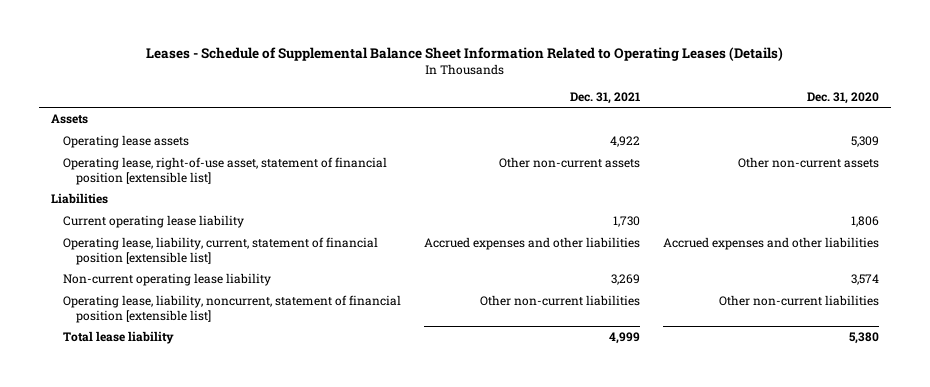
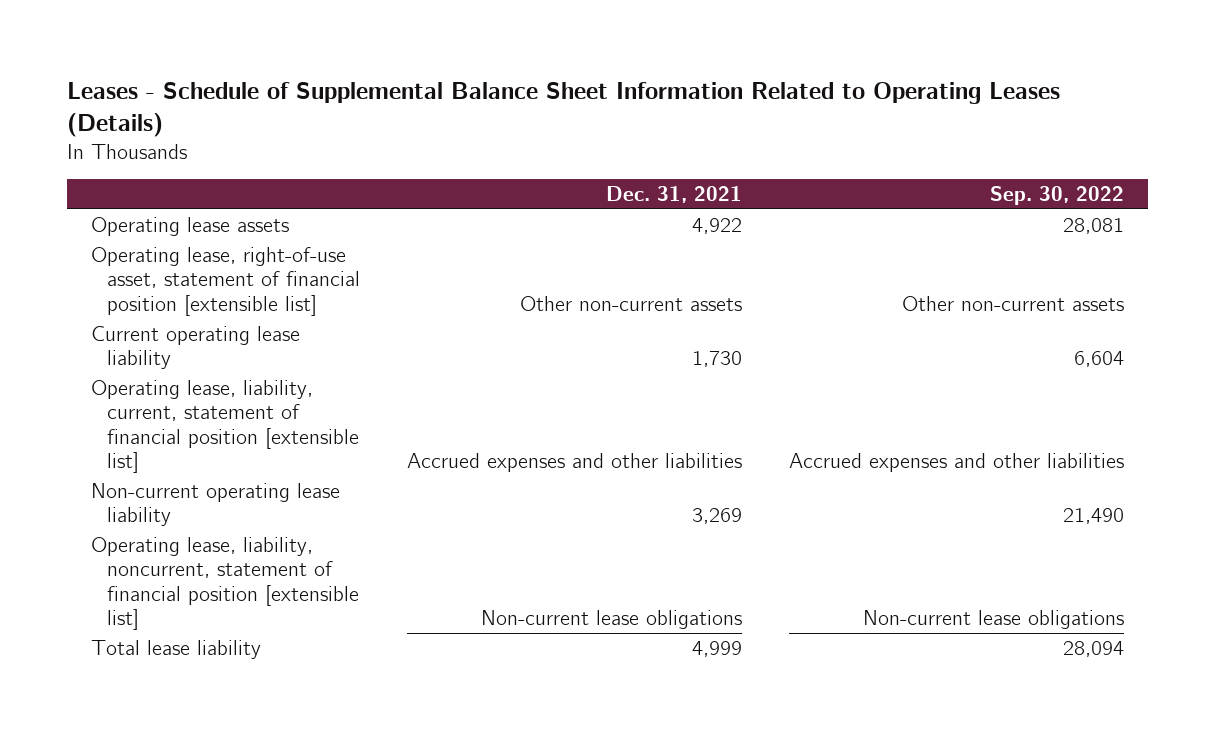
[807,91,880,104] Dec. 31, 2020 -> none
none -> [990,186,1125,206] Sep. 30, 2022
[50,114,88,125] Assets -> none
[50,193,108,205] Liabilities -> none
[480,295,641,307] Other non-current liabilities -> [481,610,743,630] Non-current lease obligations

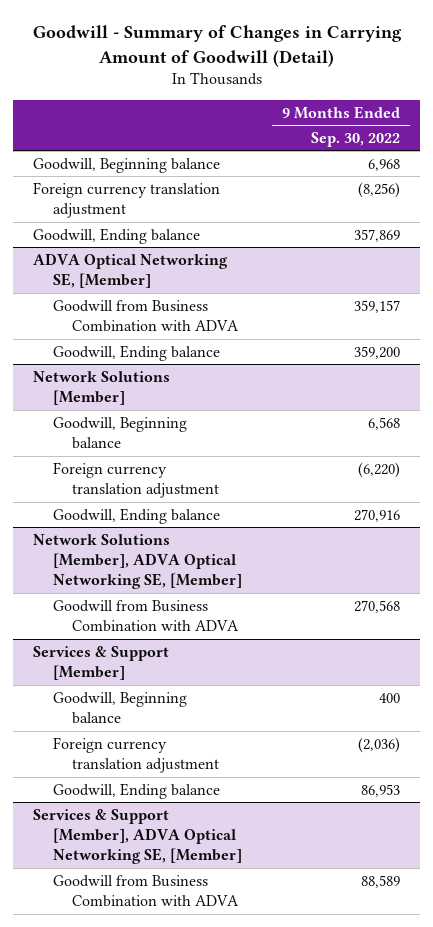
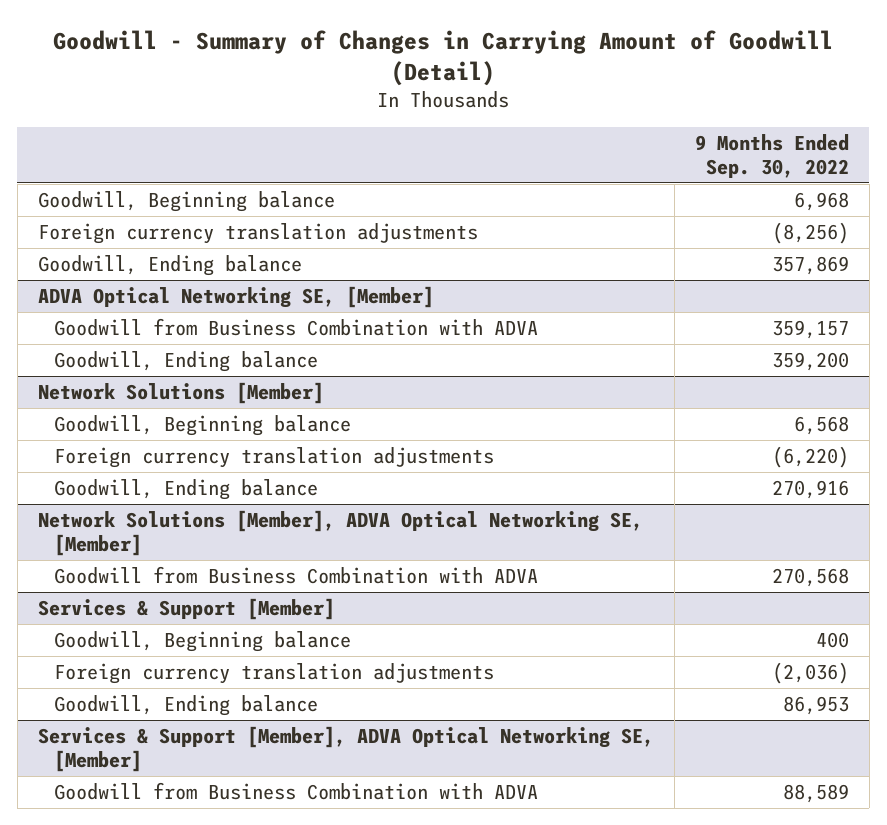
[33,181,221,219] Foreign currency translation adjustment -> [37,223,478,245] Foreign currency translation adjustments
[52,461,219,499] Foreign currency translation adjustment -> [54,447,495,469] Foreign currency translation adjustments
[52,736,219,774] Foreign currency translation adjustment -> [54,663,495,685] Foreign currency translation adjustments

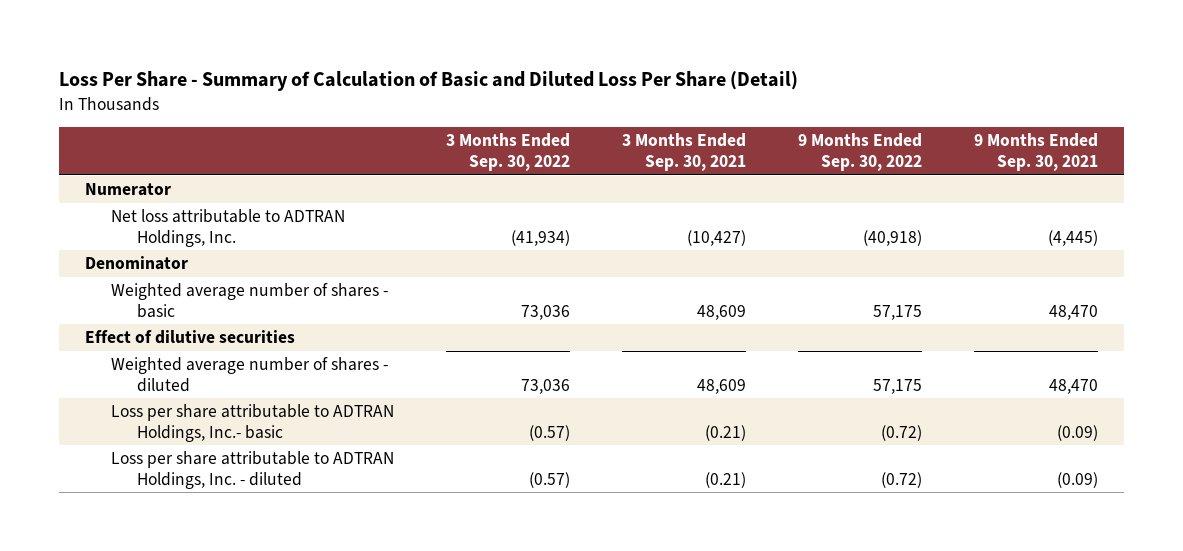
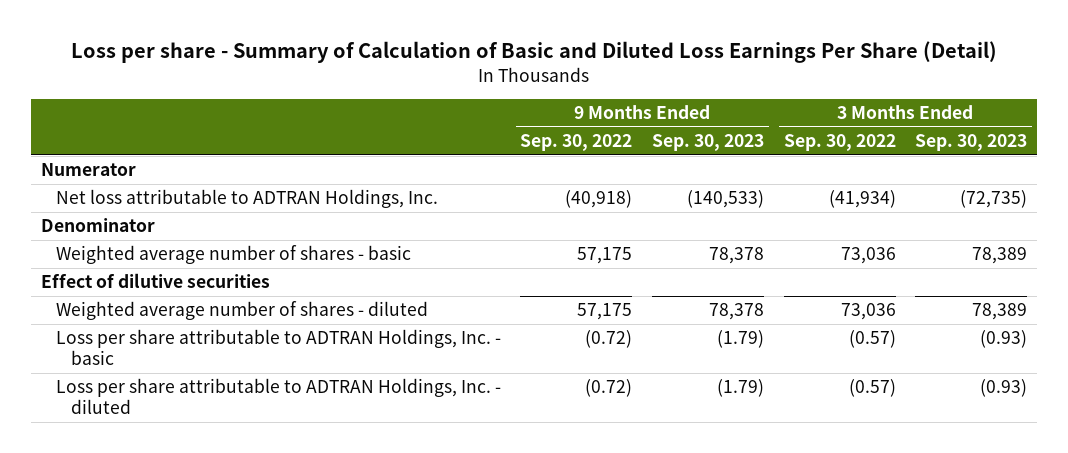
[58,71,798,92] Loss Per Share - Summary of Calculation of Basic and Diluted Loss Per Share (Detail) -> [70,40,997,63] Loss per share - Summary of Calculation of Basic and Diluted Loss Earnings Per Share (Detail)
[621,133,746,171] 3 Months Ended Sep. 30, 2021 -> none
[974,133,1099,171] 9 Months Ended Sep. 30, 2021 -> none
none -> [652,134,765,152] Sep. 30, 2023
none -> [915,134,1028,152] Sep. 30, 2023
[110,404,394,442] Loss per share attributable to ADTRAN Holdings, Inc.- basic -> [55,329,501,366] Loss per share attributable to ADTRAN Holdings, Inc. - basic

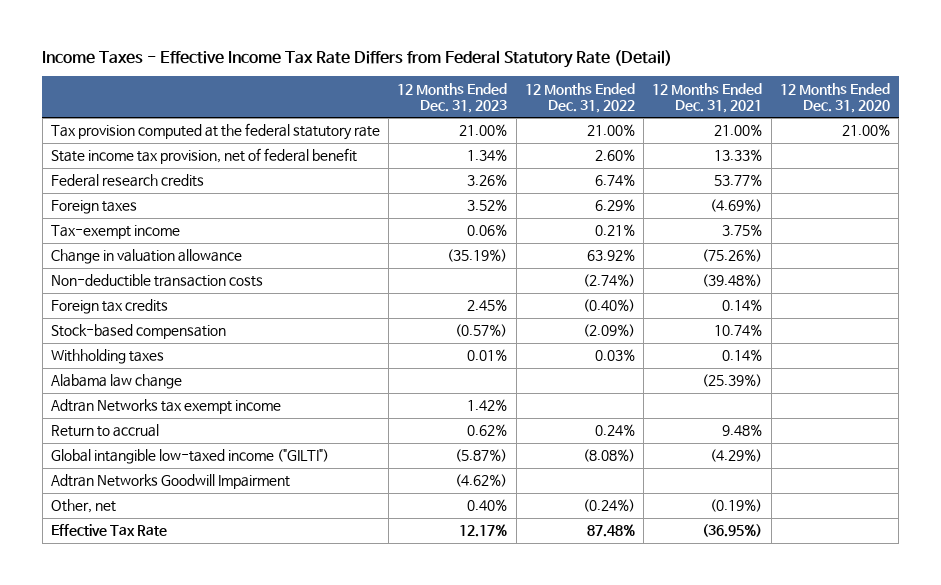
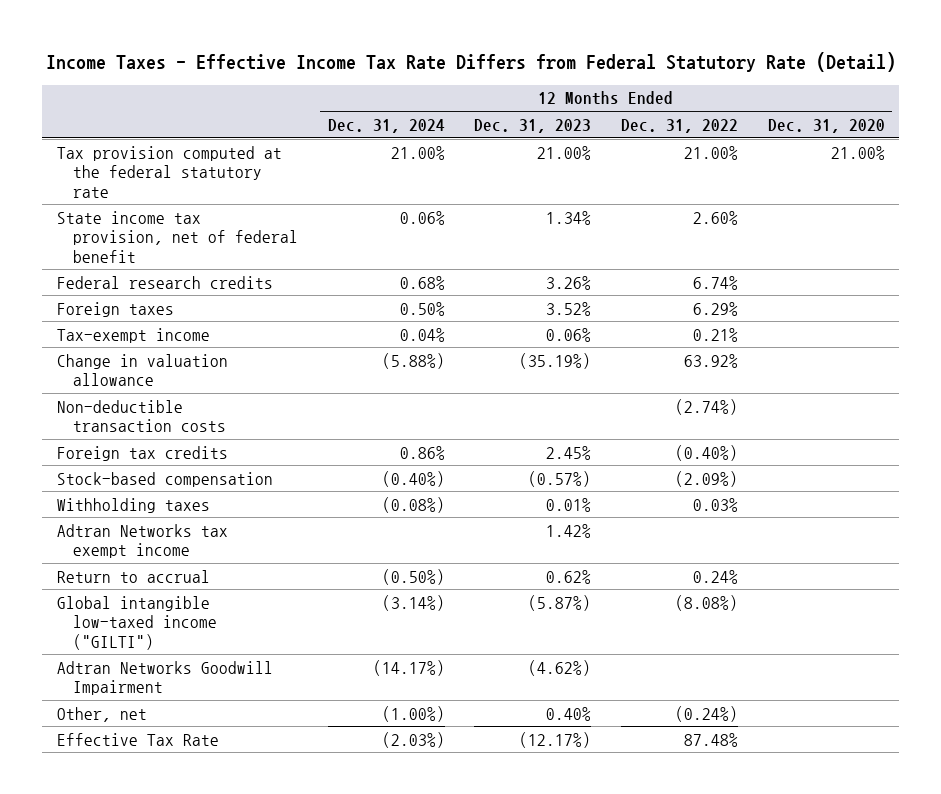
[652,82,763,113] 12 Months Ended Dec. 31, 2021 -> none
none -> [327,118,445,133] Dec. 31, 2024
[50,374,182,390] Alabama law change -> none
[459,524,508,538] 12.17% -> [519,731,592,748] (12.17%)

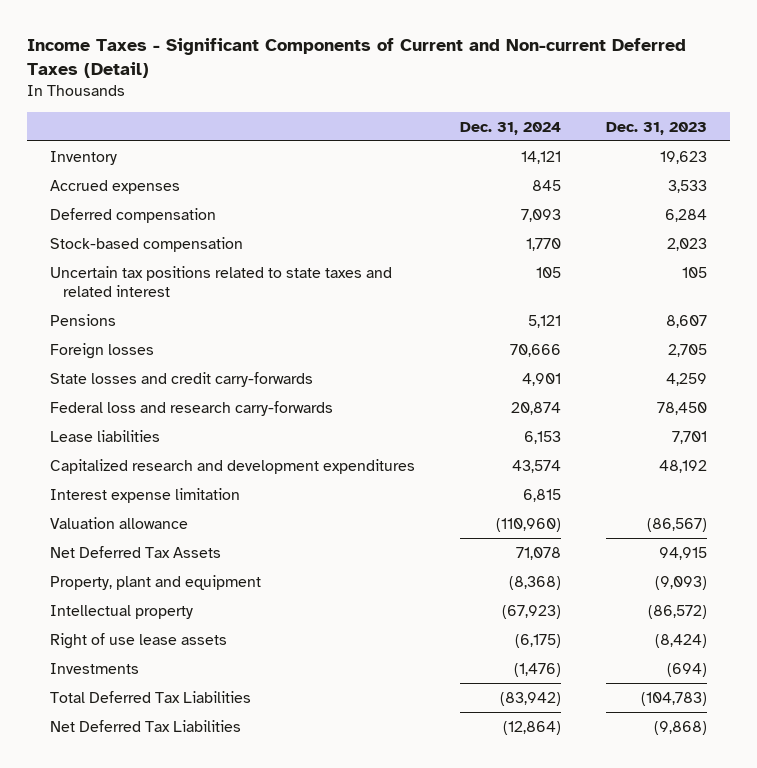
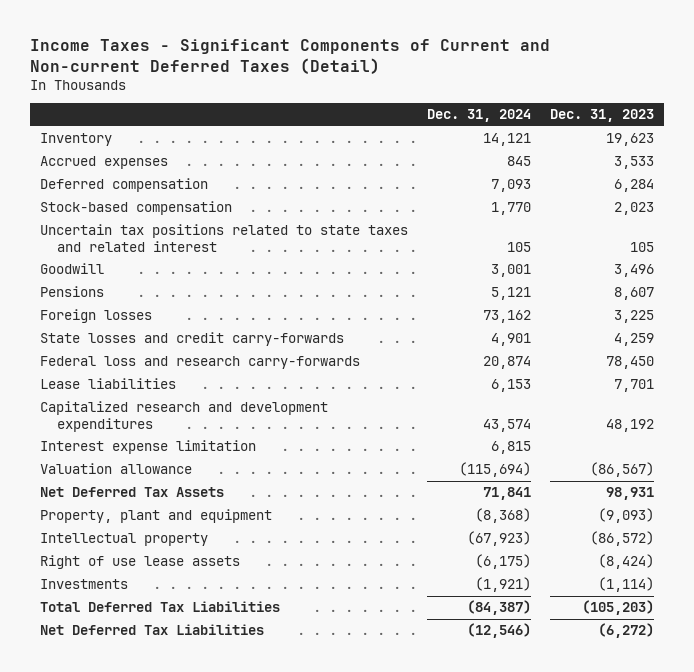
none -> [39,263,104,275] Goodwill
[509,343,561,357] 70,666 -> [482,310,531,324] 73,162
[668,343,708,357] 2,705 -> [614,310,655,324] 3,225
[495,517,561,532] (110,960) -> [458,462,531,478] (115,694)
[515,546,561,560] 71,078 -> [482,487,531,501] 71,841
[659,546,708,560] 94,915 -> [606,487,655,501] 98,931
[513,662,561,677] (1,476) -> [474,577,531,593] (1,921)
[667,662,708,677] (694) -> [598,577,655,593] (1,114)
[499,691,561,706] (83,942) -> [466,600,531,616] (84,387)
[641,691,708,706] (104,783) -> [582,600,655,616] (105,203)
[502,720,561,735] (12,864) -> [466,623,531,639] (12,546)
[654,720,708,735] (9,868) -> [598,623,655,639] (6,272)

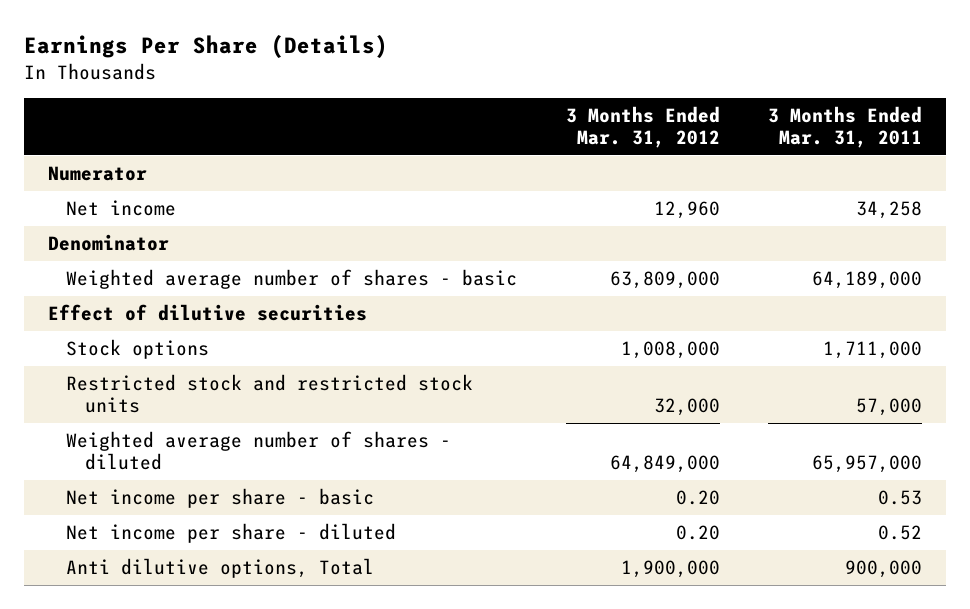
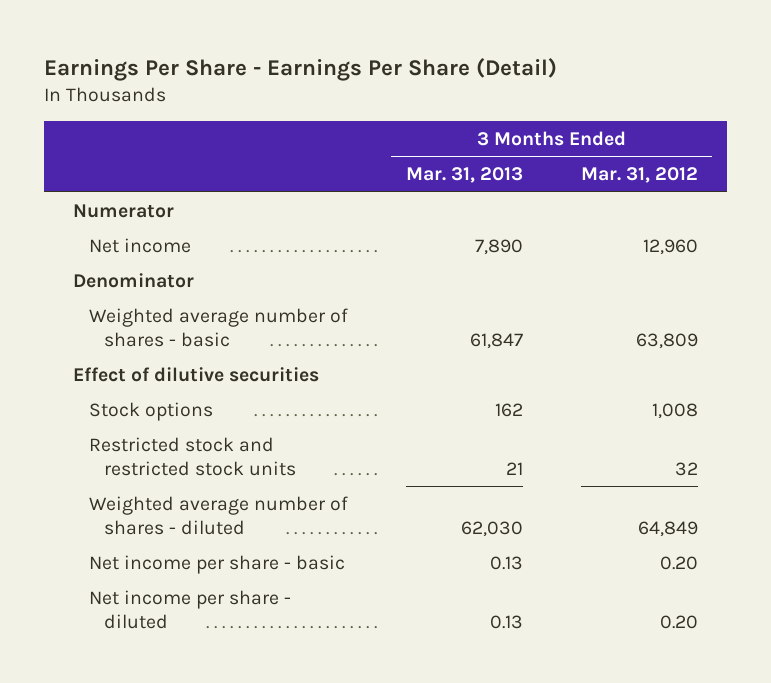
[23,35,388,59] Earnings Per Share (Details) -> [44,57,558,81] Earnings Per Share - Earnings Per Share (Detail)
[768,105,923,148] 3 Months Ended Mar. 31, 2011 -> none
none -> [405,167,523,184] Mar. 31, 2013
[609,270,720,289] 63,809,000 -> [635,332,698,349] 63,809
[620,340,720,359] 1,008,000 -> [651,402,698,419] 1,008
[653,398,720,417] 32,000 -> [674,461,698,476] 32
[609,455,720,474] 64,849,000 -> [637,520,698,537] 64,849
[66,557,375,578] Anti dilutive options, Total -> none

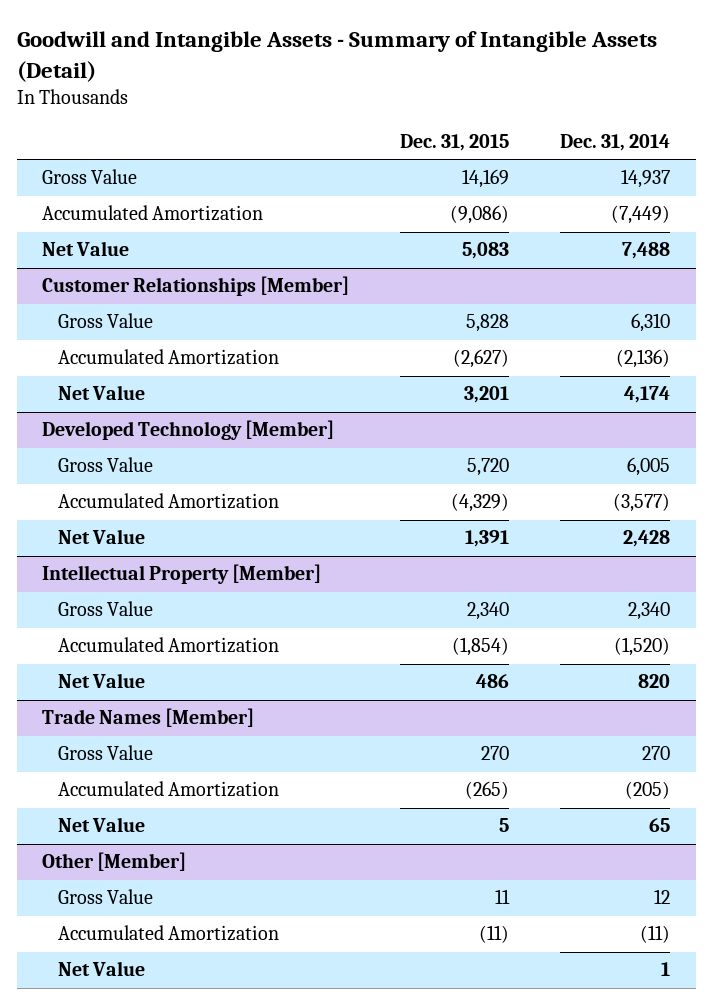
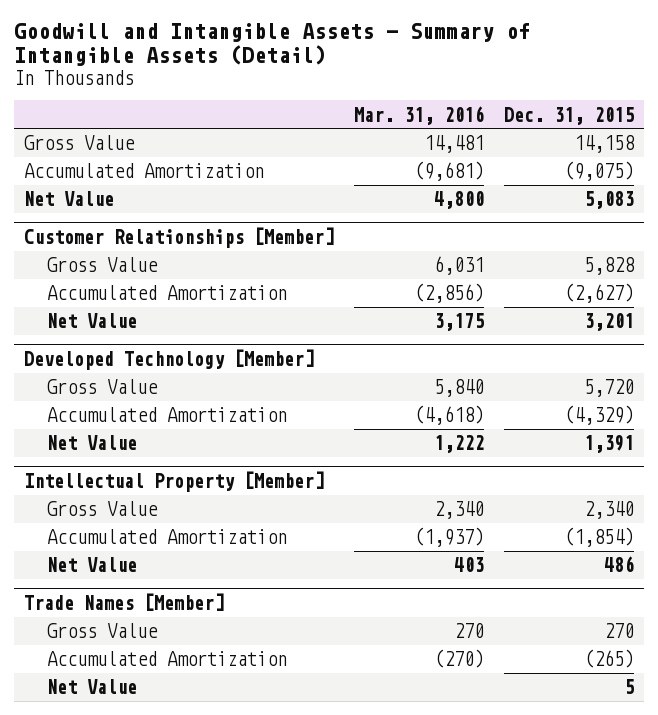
[560,134,671,152] Dec. 31, 2014 -> none
none -> [354,105,485,125] Mar. 31, 2016
[462,169,510,189] 14,169 -> [573,135,635,154] 14,158
[450,205,510,225] (9,086) -> [563,161,634,182] (9,075)
[42,852,187,872] Other [Member] -> none
[57,889,153,905] Gross Value -> none
[57,925,279,942] Accumulated Amortization -> none
[57,961,145,977] Net Value -> none

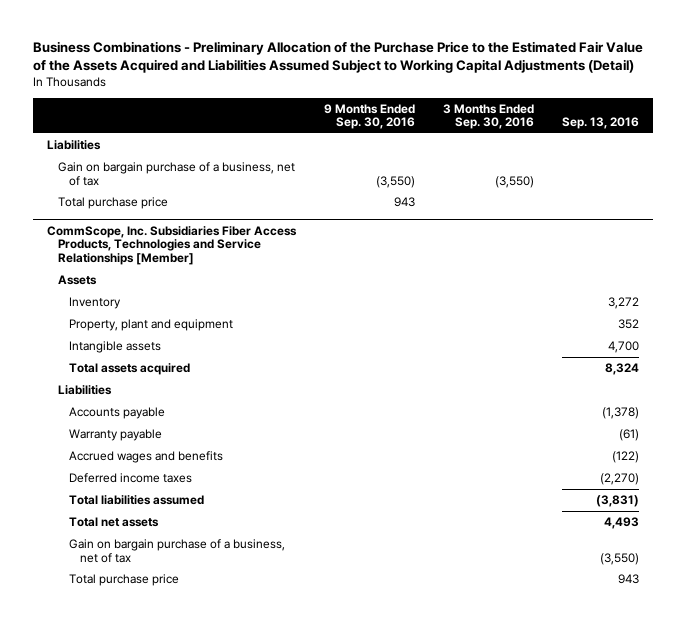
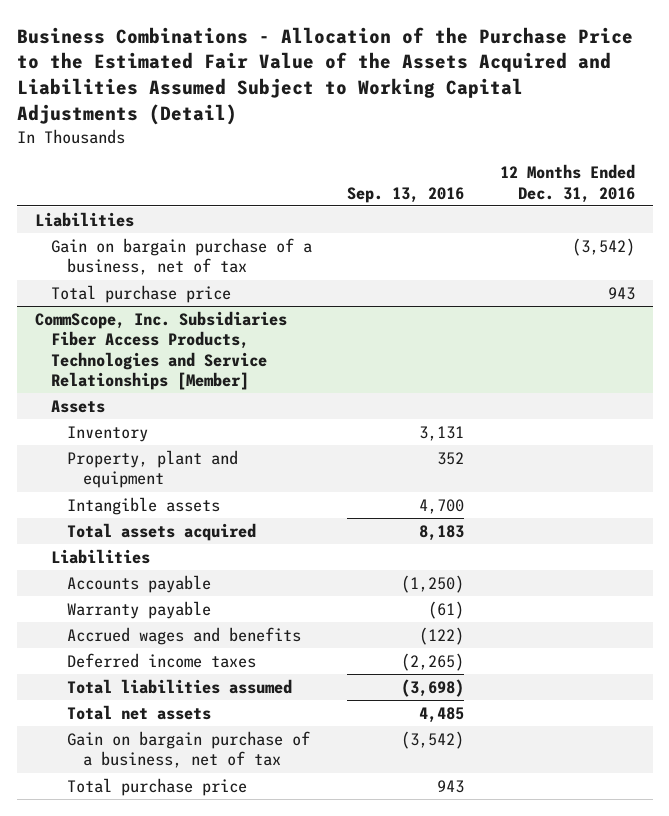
[33,40,644,73] Business Combinations - Preliminary Allocation of the Purchase Price to the Estimated Fair Value of the Assets Acquired and Liabilities Assumed Subject to Working Capital Adjustments (Detail) -> [16,26,633,126] Business Combinations - Allocation of the Purchase Price to the Estimated Fair Value of the Assets Acquired and Liabilities Assumed Subject to Working Capital Adjustments (Detail)
[324,103,416,130] 9 Months Ended Sep. 30, 2016 -> none
[443,103,535,130] 3 Months Ended Sep. 30, 2016 -> none
none -> [499,164,635,203] 12 Months Ended Dec. 31, 2016
[608,296,640,309] 3,272 -> [419,425,465,441] 3,131
[605,362,640,375] 8,324 -> [419,524,465,541] 8,183
[602,406,640,419] (1,378) -> [401,574,465,593] (1,250)
[600,472,640,485] (2,270) -> [401,652,465,671] (2,265)
[596,494,640,507] (3,831) -> [401,678,465,697] (3,698)
[604,516,640,529] 4,493 -> [419,706,465,723] 4,485
[600,552,640,565] (3,550) -> [401,730,465,749] (3,542)

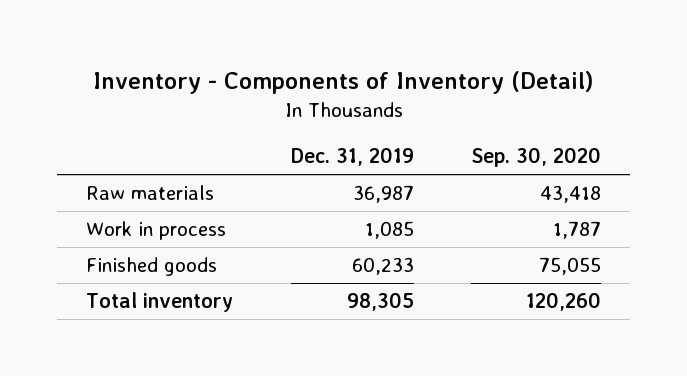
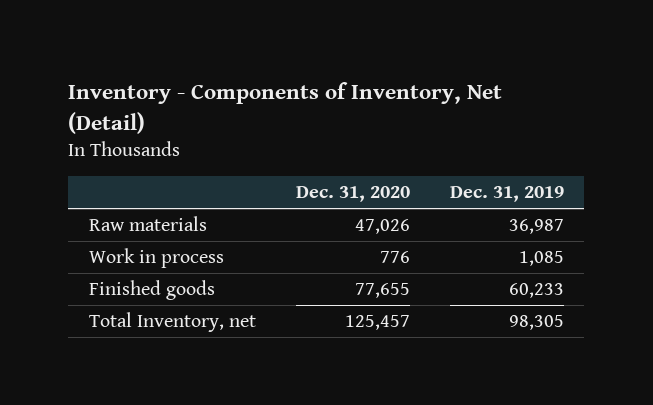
[92,71,594,95] Inventory - Components of Inventory (Detail) -> [68,82,503,134] Inventory - Components of Inventory, Net (Detail)
[471,147,602,168] Sep. 30, 2020 -> none
none -> [295,186,410,203] Dec. 31, 2020
[85,291,233,312] Total inventory -> [88,312,256,333] Total Inventory, net

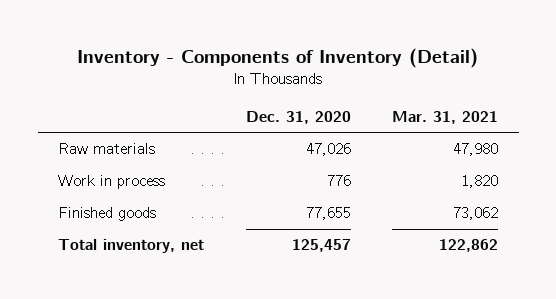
[68,82,503,134] Inventory - Components of Inventory, Net (Detail) -> [77,47,479,68] Inventory - Components of Inventory (Detail)
[450,186,565,203] Dec. 31, 2019 -> none
none -> [391,110,498,124] Mar. 31, 2021
[88,312,256,333] Total Inventory, net -> [58,239,205,254] Total inventory, net

